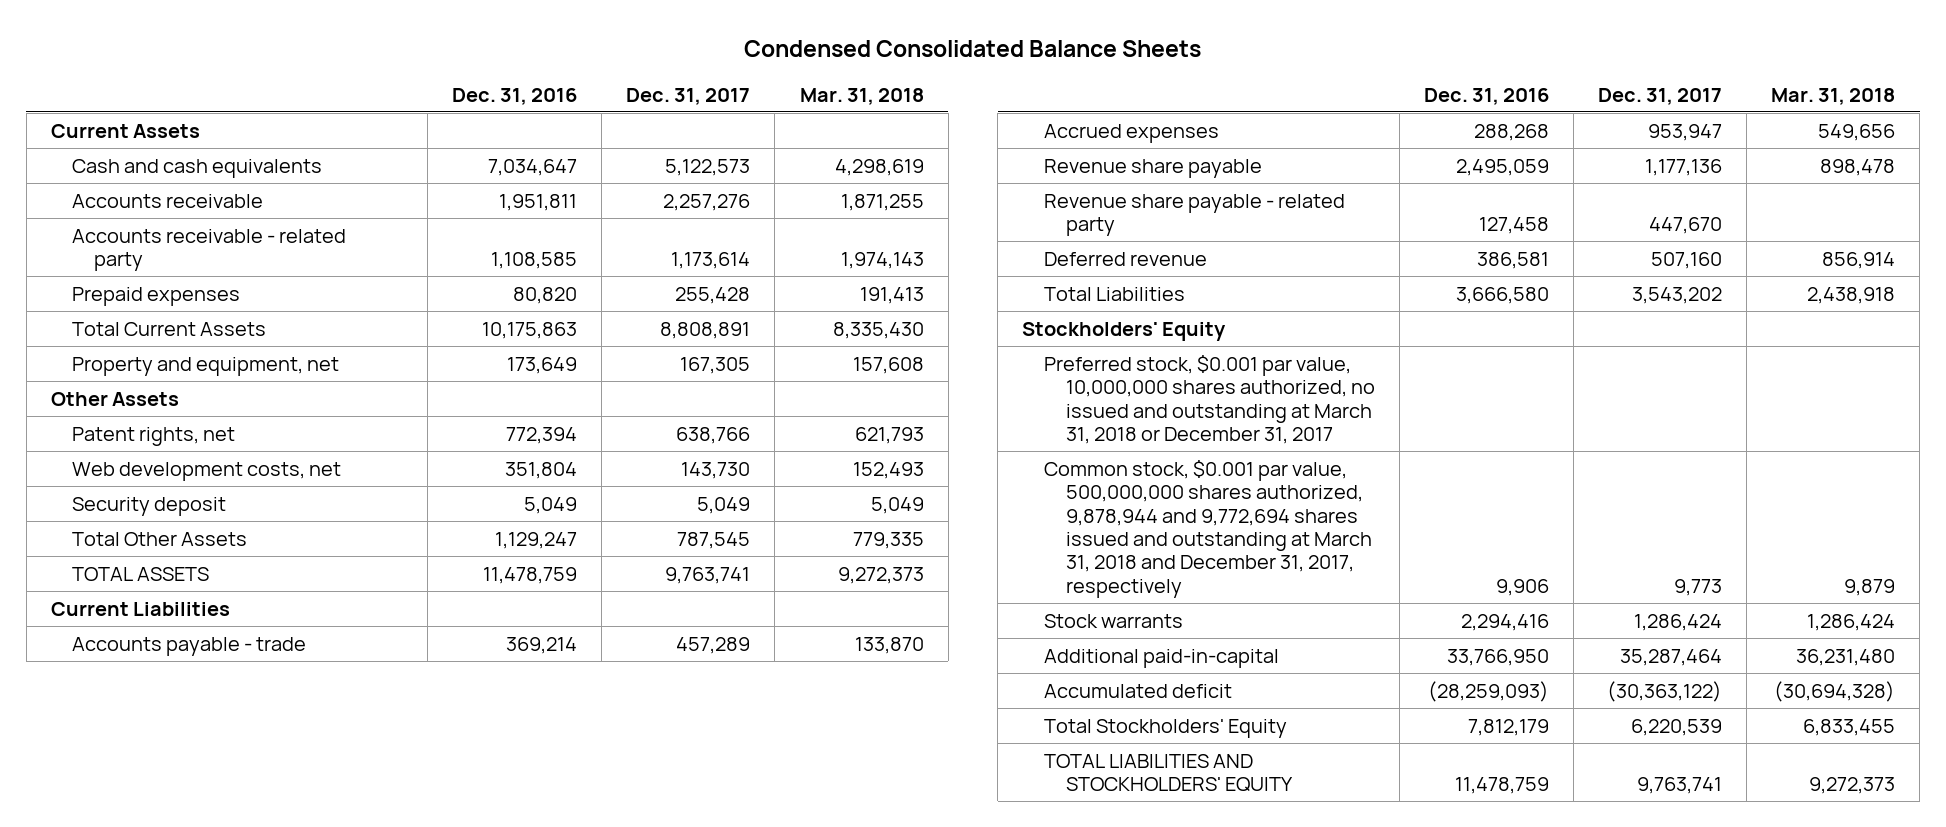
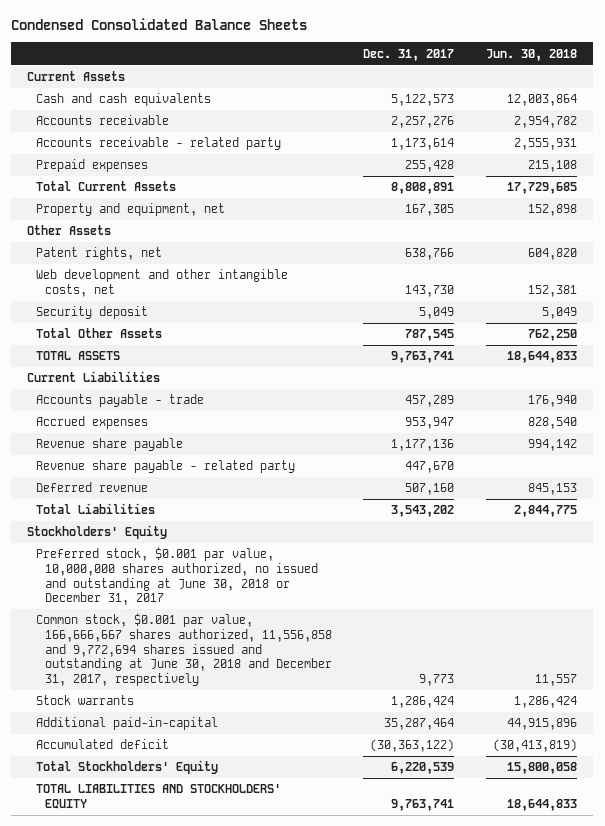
[452,87,578,105] Dec. 31, 2016 -> none
[799,87,924,105] Mar. 31, 2018 -> none
none -> [486,48,578,61] Jun. 30, 2018
[72,461,342,481] Web development costs, net -> [35,269,288,297] Web development and other intangible costs, net
[1043,354,1375,445] Preferred stock, $0.001 par value, 10,000,000 shares authorized, no issued and outstanding at March 31, 2018 or December 31, 2017 -> [35,547,318,606] Preferred stock, $0.001 par value, 10,000,000 shares authorized, no issued and outstanding at June 30, 2018 or December 31, 2017
[1043,459,1372,598] Common stock, $0.001 par value, 500,000,000 shares authorized, 9,878,944 and 9,772,694 shares issued and outstanding at March 31, 2018 and December 31, 2017, respectively -> [35,613,332,686] Common stock, $0.001 par value, 166,666,667 shares authorized, 11,556,858 and 9,772,694 shares issued and outstanding at June 30, 2018 and December 31, 2017, respectively

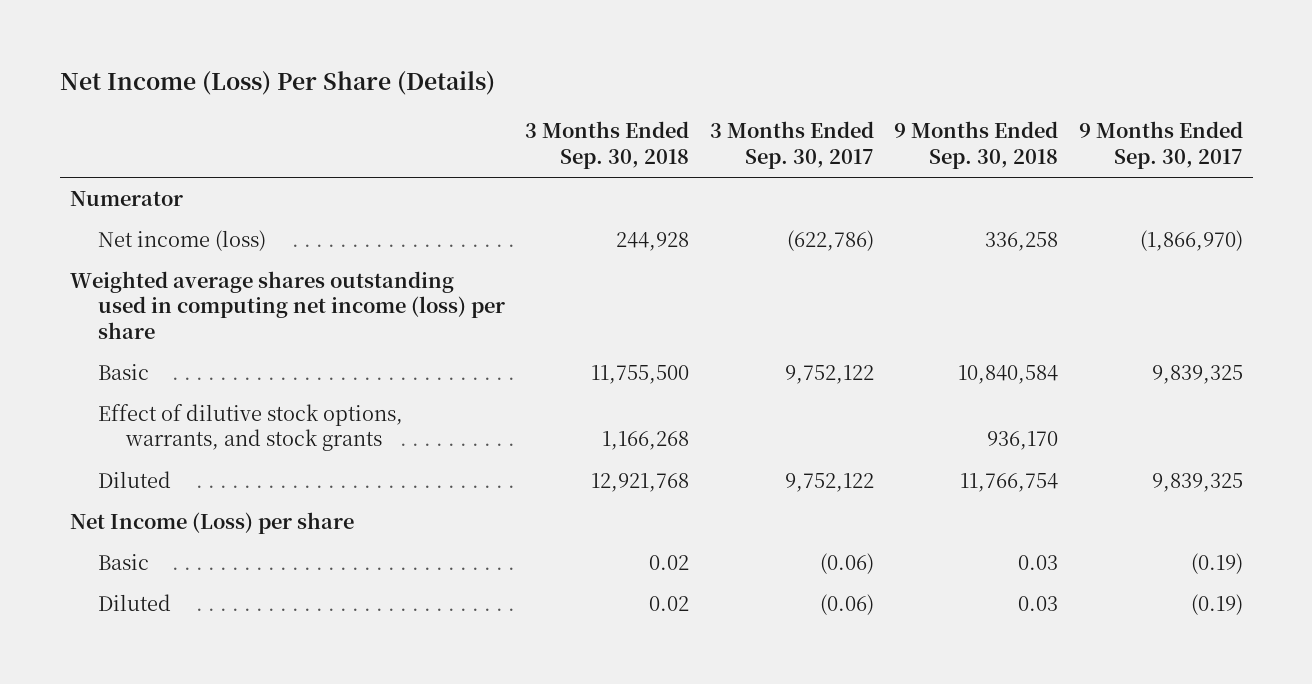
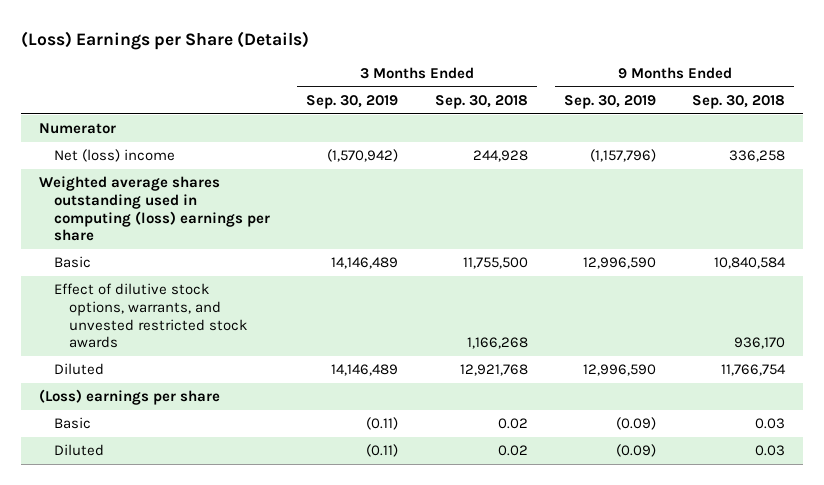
[59,71,495,96] Net Income (Loss) Per Share (Details) -> [21,30,310,50] (Loss) Earnings per Share (Details)
[709,121,874,169] 3 Months Ended Sep. 30, 2017 -> none
[1078,121,1243,169] 9 Months Ended Sep. 30, 2017 -> none
none -> [306,95,399,110] Sep. 30, 2019
none -> [563,95,656,110] Sep. 30, 2019
[98,229,267,251] Net income (loss) -> [54,149,176,163] Net (loss) income
[69,270,506,340] Weighted average shares outstanding used in computing net income (loss) per share -> [39,176,271,242] Weighted average shares outstanding used in computing (loss) earnings per share
[98,403,404,452] Effect of dilutive stock options, warrants, and stock grants -> [54,283,248,349] Effect of dilutive stock options, warrants, and unvested restricted stock awards
[69,511,354,534] Net Income (Loss) per share -> [39,389,221,406] (Loss) earnings per share

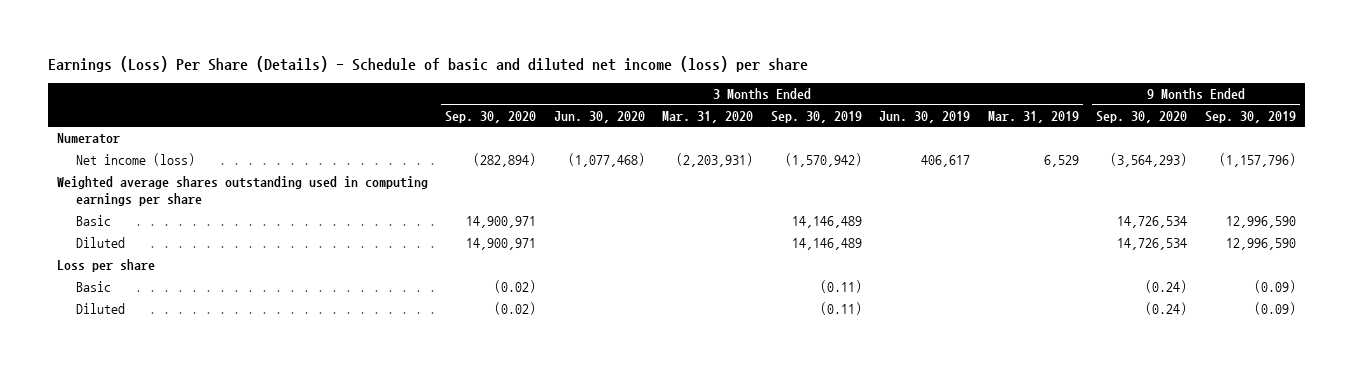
[21,30,310,50] (Loss) Earnings per Share (Details) -> [47,56,808,73] Earnings (Loss) Per Share (Details) - Schedule of basic and diluted net income (loss) per share
[434,95,528,110] Sep. 30, 2018 -> none
[692,95,786,110] Sep. 30, 2018 -> none
none -> [445,110,537,123] Sep. 30, 2020
none -> [553,110,645,123] Jun. 30, 2020
none -> [662,110,754,123] Mar. 31, 2020
none -> [879,110,971,123] Jun. 30, 2019
none -> [987,110,1079,123] Mar. 31, 2019
none -> [1096,110,1188,123] Sep. 30, 2020
[54,149,176,163] Net (loss) income -> [76,153,196,167] Net income (loss)
[39,176,271,242] Weighted average shares outstanding used in computing (loss) earnings per share -> [56,176,428,207] Weighted average shares outstanding used in computing earnings per share
[54,283,248,349] Effect of dilutive stock options, warrants, and unvested restricted stock awards -> none
[39,389,221,406] (Loss) earnings per share -> [56,259,155,273] Loss per share

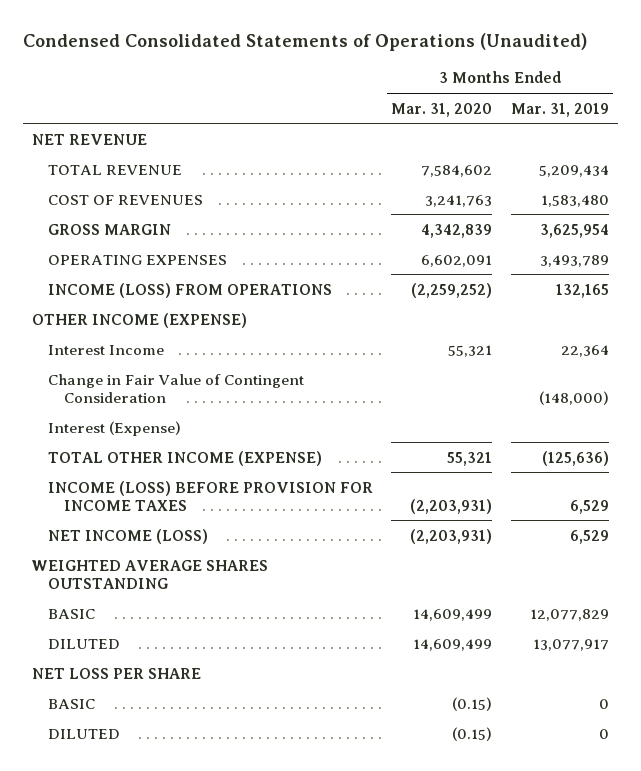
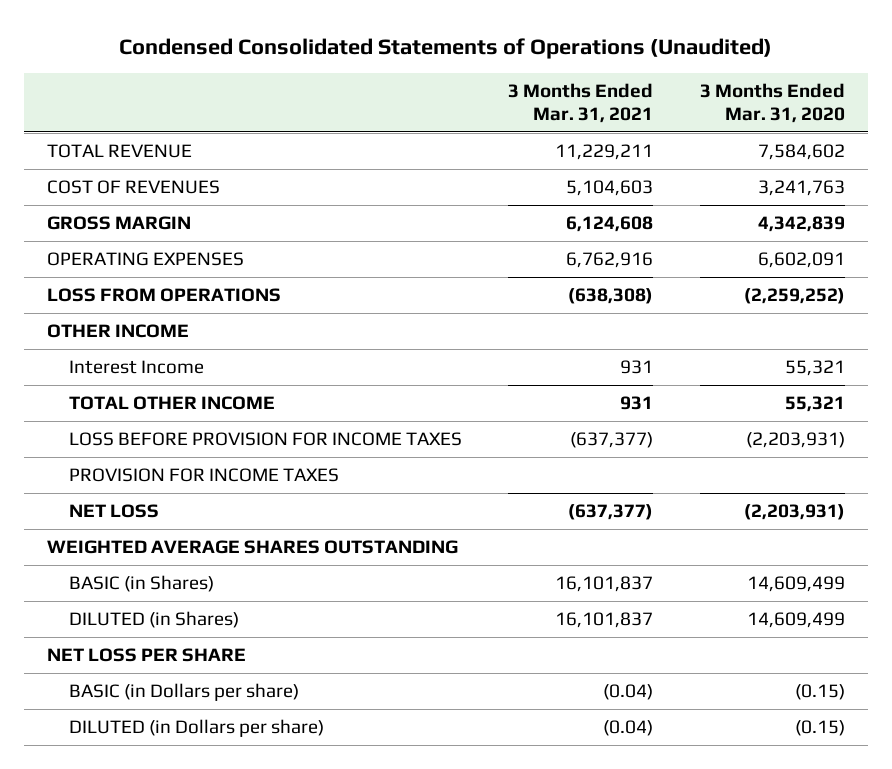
[510,102,609,117] Mar. 31, 2019 -> none
none -> [508,83,654,123] 3 Months Ended Mar. 31, 2021
[31,133,147,145] NET REVENUE -> none
[48,282,333,298] INCOME (LOSS) FROM OPERATIONS -> [47,288,282,303] LOSS FROM OPERATIONS
[31,312,247,328] OTHER INCOME (EXPENSE) -> [47,324,190,339] OTHER INCOME
[48,373,305,403] Change in Fair Value of Contingent Consideration -> none
[48,420,182,436] Interest (Expense) -> none
[48,450,323,466] TOTAL OTHER INCOME (EXPENSE) -> [69,396,276,411] TOTAL OTHER INCOME
[48,480,374,511] INCOME (LOSS) BEFORE PROVISION FOR INCOME TAXES -> [69,432,463,447] LOSS BEFORE PROVISION FOR INCOME TAXES
none -> [69,468,340,483] PROVISION FOR INCOME TAXES
[48,528,209,544] NET INCOME (LOSS) -> [69,504,160,519] NET LOSS
[48,608,96,619] BASIC -> [69,575,215,593] BASIC (in Shares)
[48,638,121,649] DILUTED -> [69,611,240,629] DILUTED (in Shares)
[48,698,96,709] BASIC -> [69,683,300,702] BASIC (in Dollars per share)
[48,728,121,739] DILUTED -> [69,719,325,738] DILUTED (in Dollars per share)

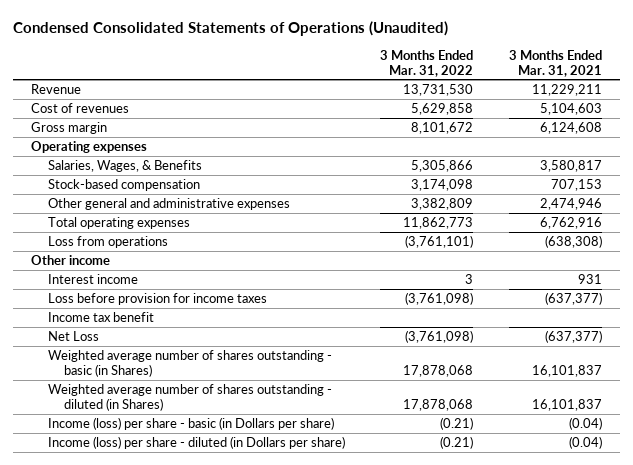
[699,83,845,123] 3 Months Ended Mar. 31, 2020 -> none
none -> [380,49,474,77] 3 Months Ended Mar. 31, 2022
[69,360,205,375] Interest Income -> none
[47,540,459,555] WEIGHTED AVERAGE SHARES OUTSTANDING -> none
[47,648,247,663] NET LOSS PER SHARE -> none
[47,144,193,159] TOTAL REVENUE -> [30,84,81,95] Revenue
[47,180,221,195] COST OF REVENUES -> [30,103,129,114] Cost of revenues
[47,216,192,231] GROSS MARGIN -> [30,122,107,135] Gross margin
none -> [30,141,147,154] Operating expenses
none -> [47,160,202,173] Salaries, Wages, & Benefits
none -> [47,179,200,192] Stock-based compensation
none -> [47,198,290,211] Other general and administrative expenses
[47,252,245,267] OPERATING EXPENSES -> [47,217,190,230] Total operating expenses
[47,288,282,303] LOSS FROM OPERATIONS -> [47,236,168,249] Loss from operations
[47,324,190,339] OTHER INCOME -> [30,255,110,266] Other income
[69,396,276,411] TOTAL OTHER INCOME -> [47,274,138,285] Interest income
[69,432,463,447] LOSS BEFORE PROVISION FOR INCOME TAXES -> [47,293,267,306] Loss before provision for income taxes
[69,468,340,483] PROVISION FOR INCOME TAXES -> [47,312,154,323] Income tax benefit
[69,504,160,519] NET LOSS -> [47,331,99,342] Net Loss
[69,575,215,593] BASIC (in Shares) -> [47,350,332,377] Weighted average number of shares outstanding - basic (in Shares)
[69,611,240,629] DILUTED (in Shares) -> [47,384,332,411] Weighted average number of shares outstanding - diluted (in Shares)
[69,683,300,702] BASIC (in Dollars per share) -> [47,417,334,431] Income (loss) per share - basic (in Dollars per share)
[69,719,325,738] DILUTED (in Dollars per share) -> [47,436,345,450] Income (loss) per share - diluted (in Dollars per share)

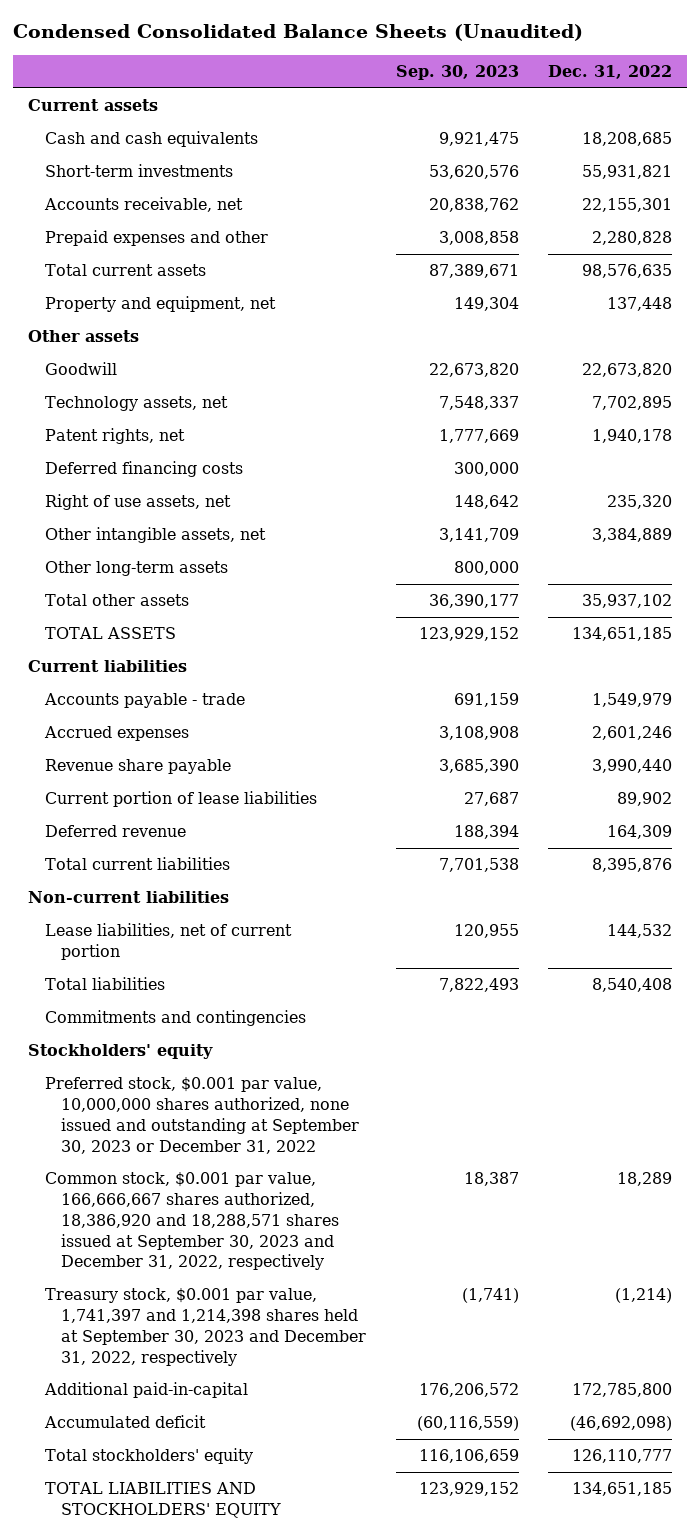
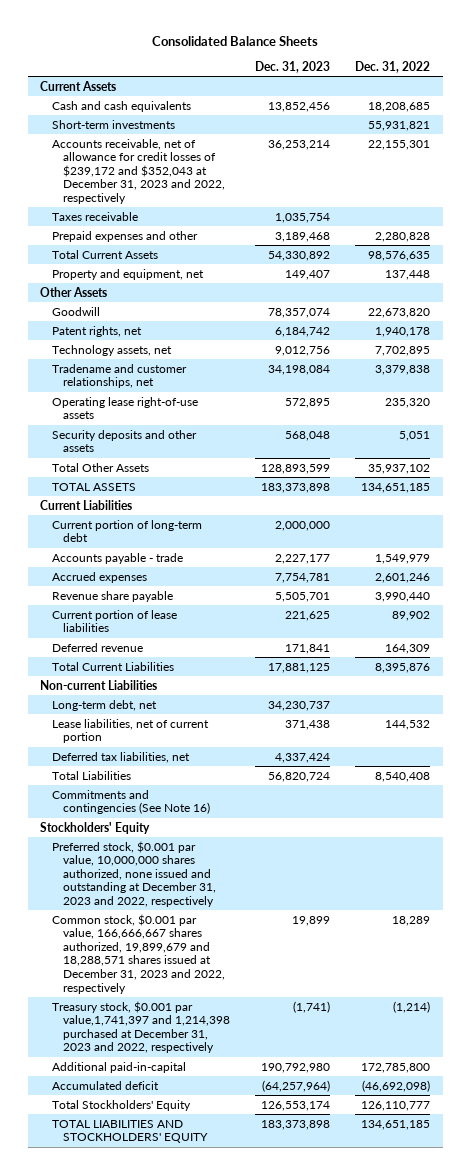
[13,24,584,42] Condensed Consolidated Balance Sheets (Unaudited) -> [152,35,319,46] Consolidated Balance Sheets
[395,64,519,80] Sep. 30, 2023 -> none
none -> [255,60,331,73] Dec. 31, 2023
[27,99,158,112] Current assets -> [40,80,117,91] Current Assets
[43,197,243,213] Accounts receivable, net -> [51,138,225,204] Accounts receivable, net of allowance for credit losses of $239,172 and $352,043 at December 31, 2023 and 2022, respectively
none -> [51,211,138,221] Taxes receivable
[44,264,206,277] Total current assets -> [51,249,158,259] Total Current Assets
[27,330,139,343] Other assets -> [40,286,108,297] Other Assets
[44,461,243,478] Deferred financing costs -> none
[44,527,266,544] Other intangible assets, net -> none
[44,561,228,577] Other long-term assets -> none
[44,396,228,412] Technology assets, net -> [51,344,172,356] Technology assets, net
none -> [51,363,187,389] Tradename and customer relationships, net
[44,494,231,511] Right of use assets, net -> [51,396,198,420] Operating lease right-of-use assets
none -> [51,429,197,453] Security deposits and other assets
[44,594,189,607] Total other assets -> [51,462,149,472] Total Other Assets
[27,660,187,673] Current liabilities -> [40,499,133,510] Current Liabilities
none -> [51,519,202,543] Current portion of long-term debt
[44,857,230,871] Total current liabilities -> [51,661,174,671] Total Current Liabilities
[27,891,229,904] Non-current liabilities -> [40,679,158,690] Non-current Liabilities
none -> [51,699,157,711] Long-term debt, net
none -> [51,751,190,763] Deferred tax liabilities, net
[44,977,165,991] Total liabilities -> [51,770,131,780] Total Liabilities
[44,1010,306,1027] Commitments and contingencies -> [51,789,210,815] Commitments and contingencies (See Note 16)
[27,1044,213,1060] Stockholders' equity -> [40,821,151,834] Stockholders' Equity
[44,1077,360,1154] Preferred stock, $0.001 par value, 10,000,000 shares authorized, none issued and outstanding at September 30, 2023 or December 31, 2022 -> [51,840,216,907] Preferred stock, $0.001 par value, 10,000,000 shares authorized, none issued and outstanding at December 31, 2023 and 2022, respectively
[44,1172,340,1271] Common stock, $0.001 par value, 166,666,667 shares authorized, 18,386,920 and 18,288,571 shares issued at September 30, 2023 and December 31, 2022, respectively -> [51,913,225,994] Common stock, $0.001 par value, 166,666,667 shares authorized, 19,899,679 and 18,288,571 shares issued at December 31, 2023 and 2022, respectively
[44,1288,367,1366] Treasury stock, $0.001 par value, 1,741,397 and 1,214,398 shares held at September 30, 2023 and December 31, 2022, respectively -> [51,1000,230,1054] Treasury stock, $0.001 par value,1,741,397 and 1,214,398 purchased at December 31, 2023 and 2022, respectively
[44,1448,253,1465] Total stockholders' equity -> [51,1099,191,1111] Total Stockholders' Equity

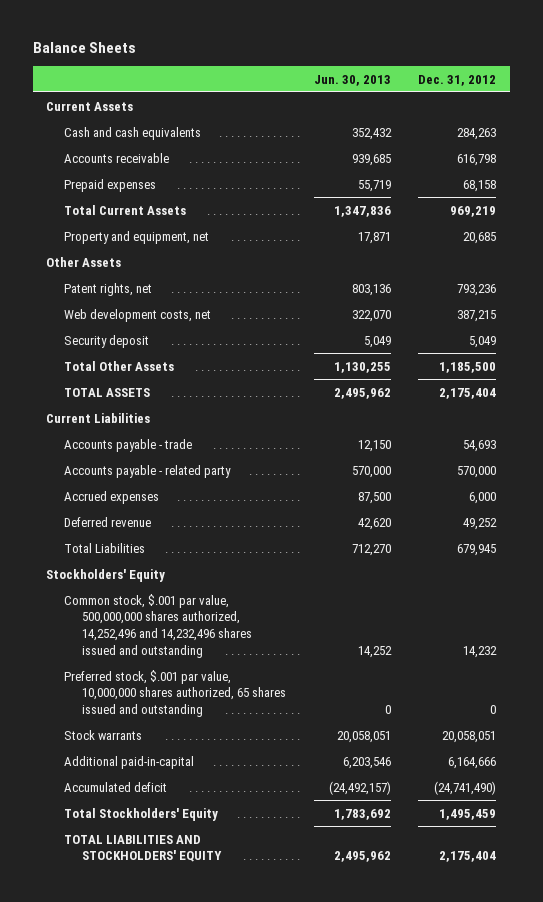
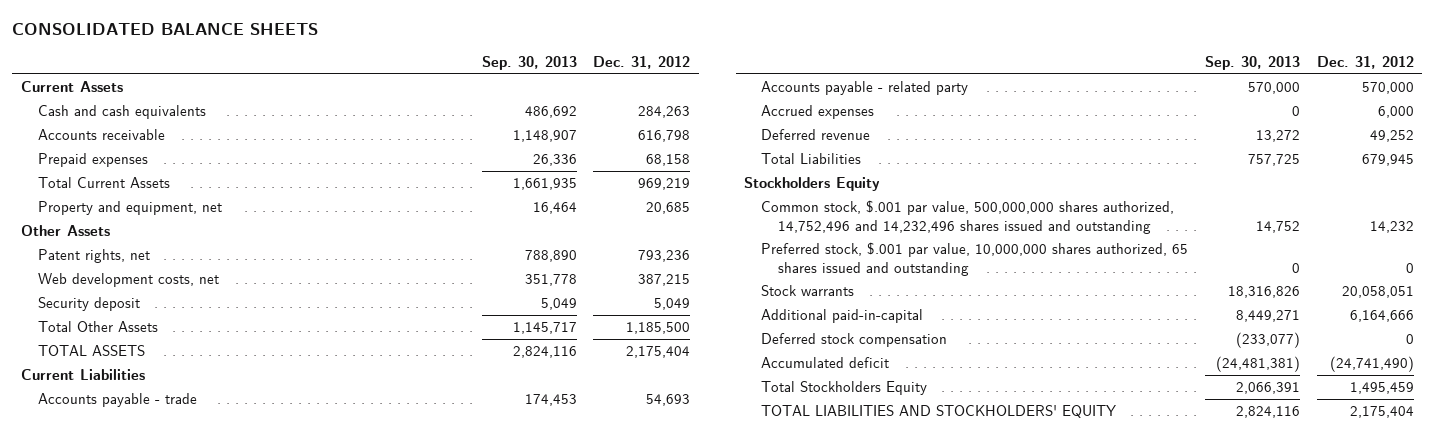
[32,42,136,54] Balance Sheets -> [12,22,319,35] CONSOLIDATED BALANCE SHEETS
[313,74,391,86] Jun. 30, 2013 -> none
none -> [481,55,577,70] Sep. 30, 2013
[46,568,166,582] Stockholders' Equity -> [743,177,880,192] Stockholders Equity
[64,593,253,659] Common stock, $.001 par value, 500,000,000 shares authorized, 14,252,496 and 14,232,496 shares issued and outstanding -> [761,200,1175,234] Common stock, $.001 par value, 500,000,000 shares authorized, 14,752,496 and 14,232,496 shares issued and outstanding
none -> [761,333,948,348] Deferred stock compensation
[64,807,219,821] Total Stockholders' Equity -> [761,381,928,396] Total Stockholders Equity

